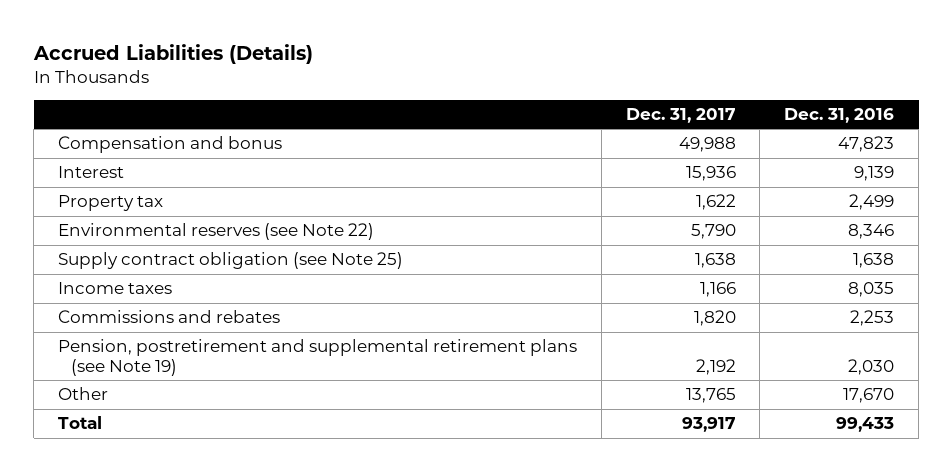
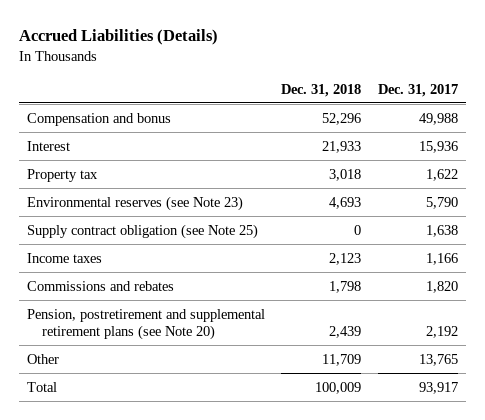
[784,108,895,124] Dec. 31, 2016 -> none
none -> [281,83,362,97] Dec. 31, 2018
[57,223,374,241] Environmental reserves (see Note 22) -> [27,195,244,211] Environmental reserves (see Note 23)
[57,339,577,377] Pension, postretirement and supplemental retirement plans (see Note 19) -> [27,308,266,341] Pension, postretirement and supplemental retirement plans (see Note 20)

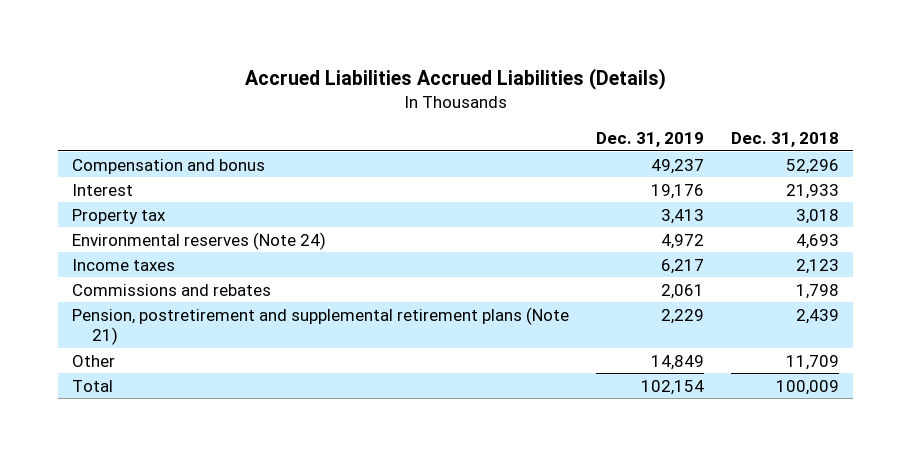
[18,29,218,46] Accrued Liabilities (Details) -> [244,67,666,90] Accrued Liabilities Accrued Liabilities (Details)
[377,83,458,97] Dec. 31, 2017 -> none
none -> [596,132,705,148] Dec. 31, 2019
[27,223,259,239] Supply contract obligation (see Note 25) -> none
[27,195,244,211] Environmental reserves (see Note 23) -> [71,231,326,250] Environmental reserves (Note 24)
[27,308,266,341] Pension, postretirement and supplemental retirement plans (see Note 20) -> [71,306,569,346] Pension, postretirement and supplemental retirement plans (Note 21)

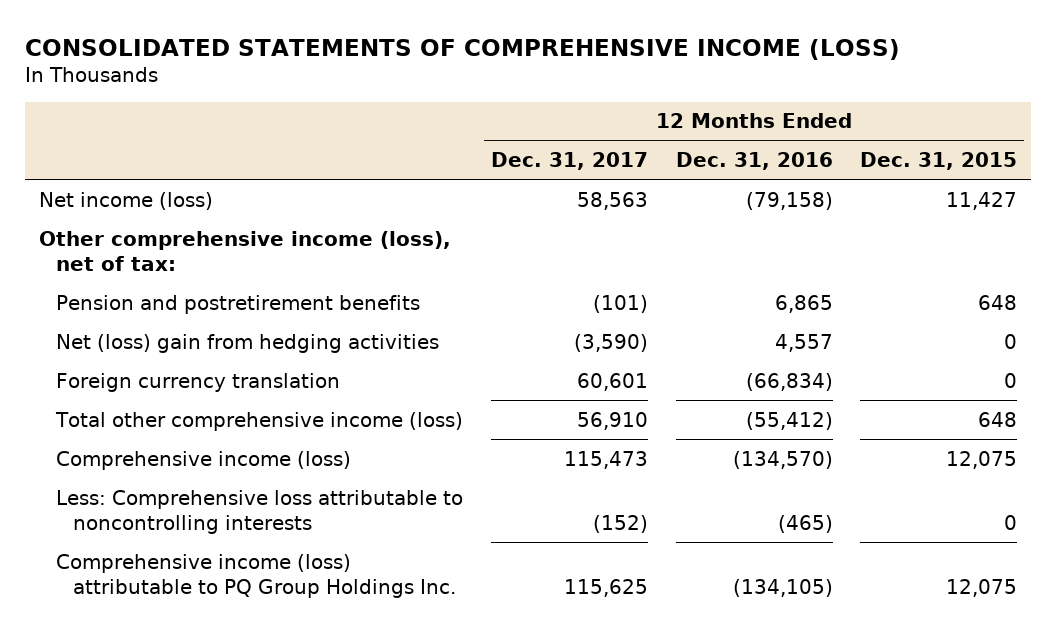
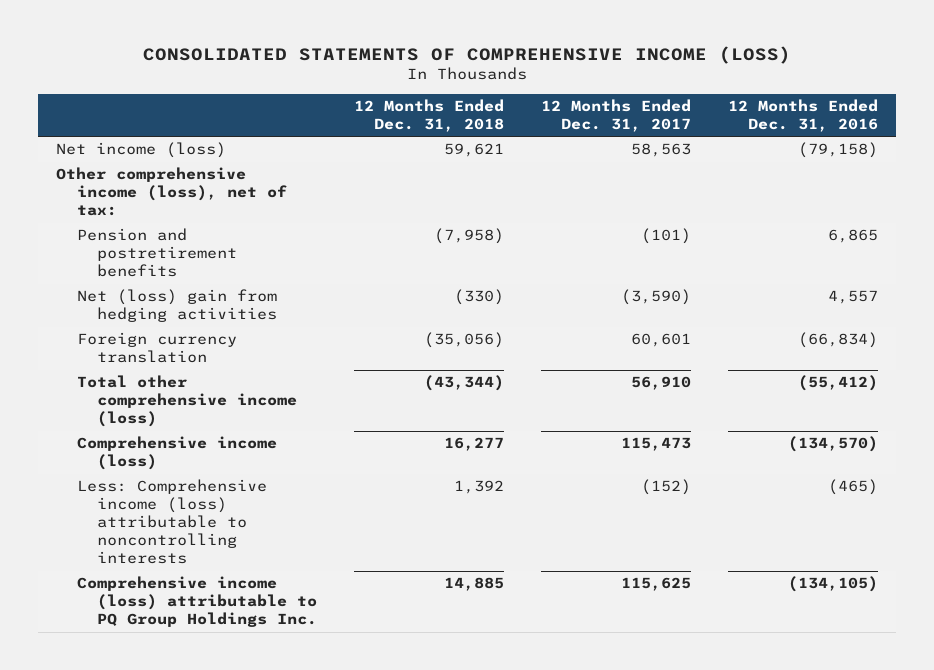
[860,152,1018,171] Dec. 31, 2015 -> none
none -> [354,99,505,133] 12 Months Ended Dec. 31, 2018
[56,489,464,534] Less: Comprehensive loss attributable to noncontrolling interests -> [76,479,267,565] Less: Comprehensive income (loss) attributable to noncontrolling interests

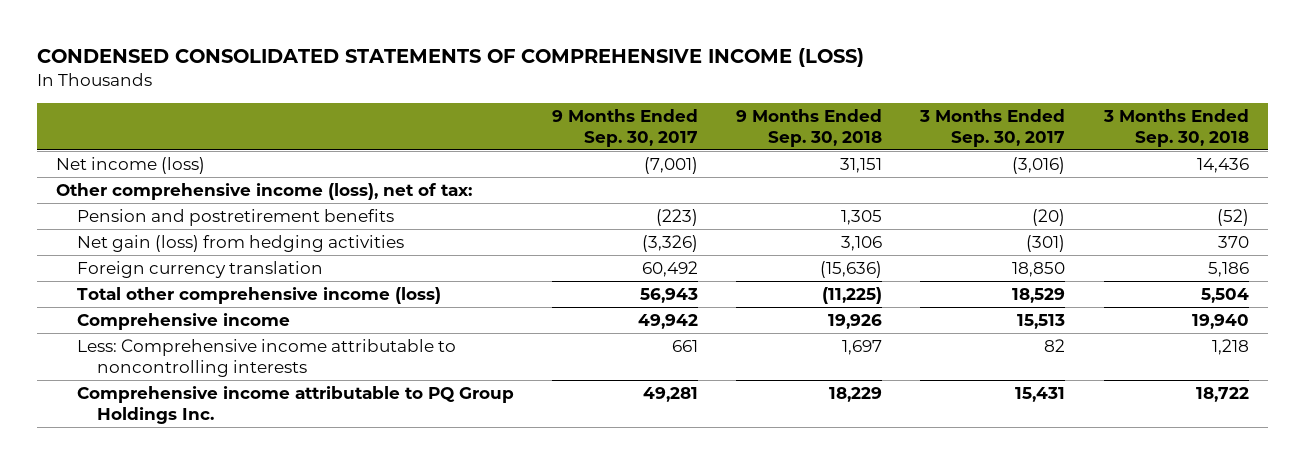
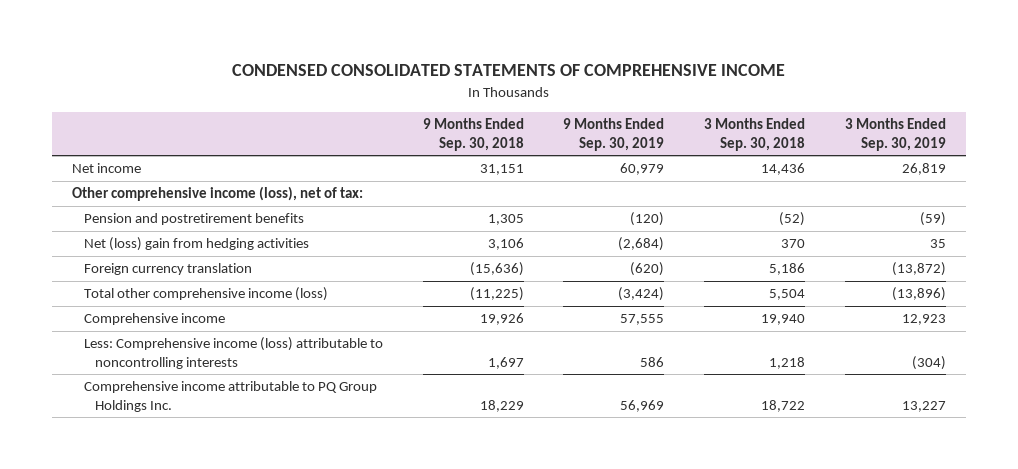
[36,48,864,68] CONDENSED CONSOLIDATED STATEMENTS OF COMPREHENSIVE INCOME (LOSS) -> [232,64,786,77] CONDENSED CONSOLIDATED STATEMENTS OF COMPREHENSIVE INCOME
[551,108,698,147] 9 Months Ended Sep. 30, 2017 -> none
[919,108,1066,147] 3 Months Ended Sep. 30, 2017 -> none
none -> [563,118,665,151] 9 Months Ended Sep. 30, 2019
none -> [844,118,946,151] 3 Months Ended Sep. 30, 2019
[56,156,206,174] Net income (loss) -> [72,163,142,174] Net income
[76,234,404,252] Net gain (loss) from hedging activities -> [83,237,309,252] Net (loss) gain from hedging activities
[76,338,456,377] Less: Comprehensive income attributable to noncontrolling interests -> [83,337,383,370] Less: Comprehensive income (loss) attributable to noncontrolling interests

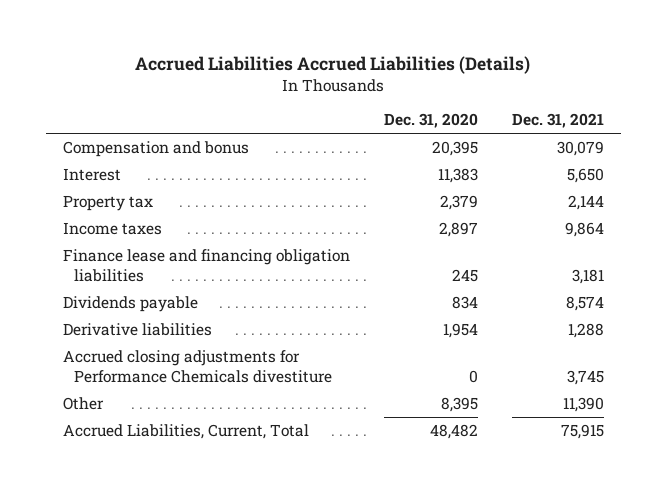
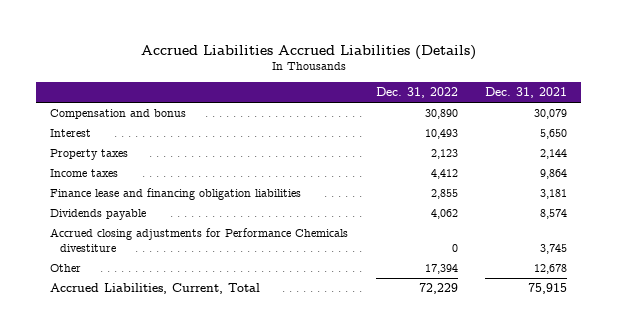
[383,113,478,129] Dec. 31, 2020 -> none
none -> [375,87,458,99] Dec. 31, 2022
[63,195,154,212] Property tax -> [50,149,129,161] Property taxes
[63,323,213,337] Derivative liabilities -> none
[562,397,604,413] 11,390 -> [533,264,567,275] 12,678

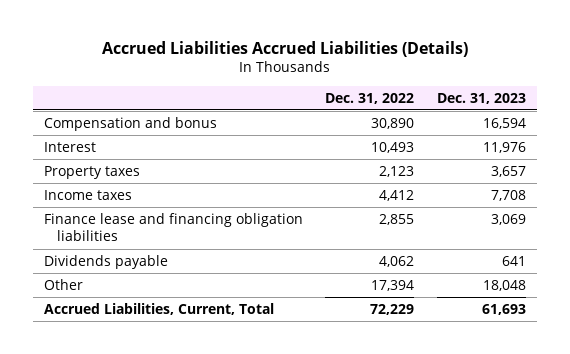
[484,87,567,99] Dec. 31, 2021 -> none
none -> [436,92,526,104] Dec. 31, 2023
[50,228,349,253] Accrued closing adjustments for Performance Chemicals divestiture -> none

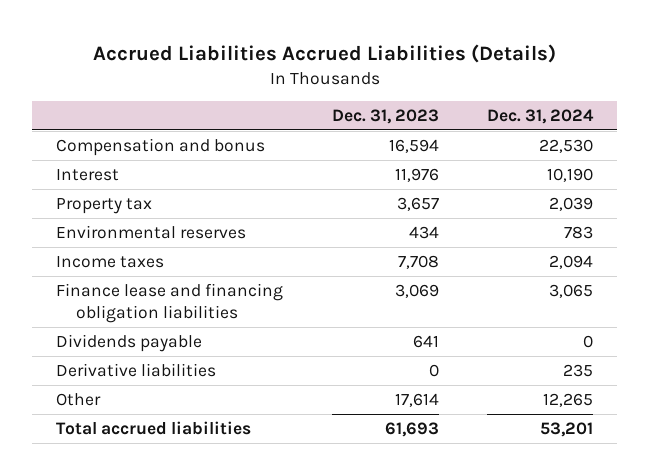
[325,92,415,104] Dec. 31, 2022 -> none
none -> [486,109,594,125] Dec. 31, 2024
[44,166,141,180] Property taxes -> [56,197,153,214] Property tax
none -> [56,224,247,239] Environmental reserves
none -> [56,362,217,377] Derivative liabilities
[482,280,526,292] 18,048 -> [394,392,439,407] 17,614
[44,303,275,316] Accrued Liabilities, Current, Total -> [56,420,252,435] Total accrued liabilities

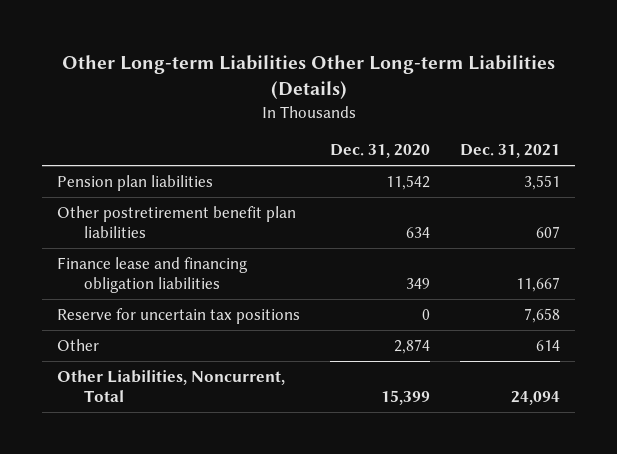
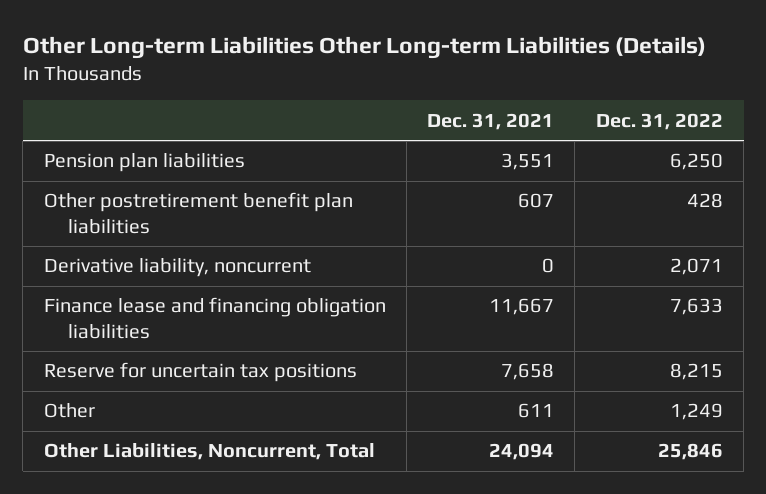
[330,144,431,159] Dec. 31, 2020 -> none
none -> [595,112,723,130] Dec. 31, 2022
none -> [43,258,311,278] Derivative liability, noncurrent
[536,339,561,351] 614 -> [518,403,555,419] 611

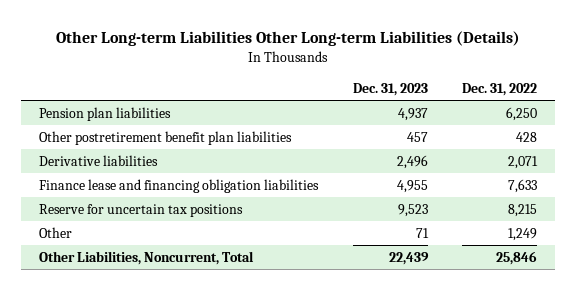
[427,112,555,130] Dec. 31, 2021 -> none
none -> [352,83,428,97] Dec. 31, 2023
[43,258,311,278] Derivative liability, noncurrent -> [38,154,158,166] Derivative liabilities

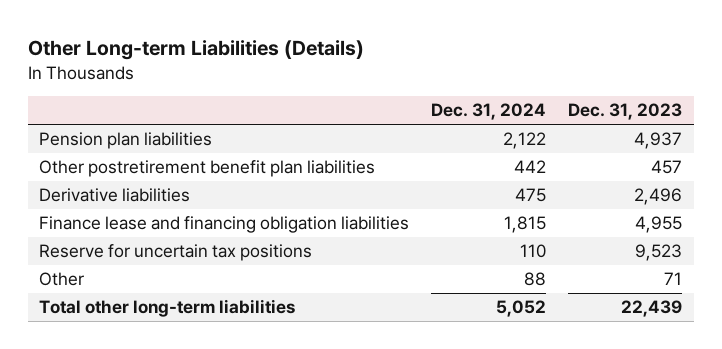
[56,31,521,47] Other Long-term Liabilities Other Long-term Liabilities (Details) -> [28,40,365,61] Other Long-term Liabilities (Details)
[462,83,538,97] Dec. 31, 2022 -> none
none -> [431,103,547,121] Dec. 31, 2024
[38,250,254,265] Other Liabilities, Noncurrent, Total -> [39,299,296,318] Total other long-term liabilities

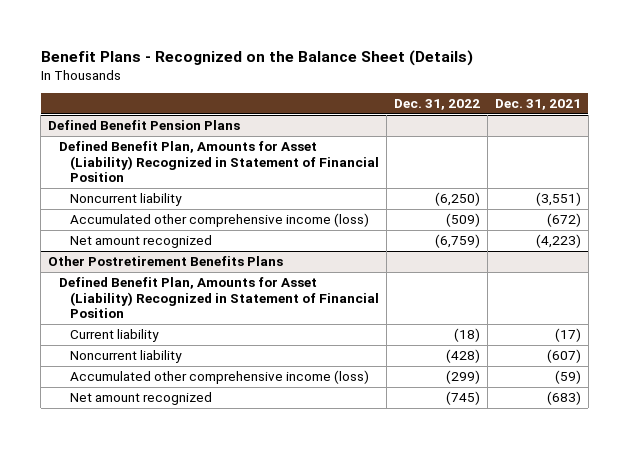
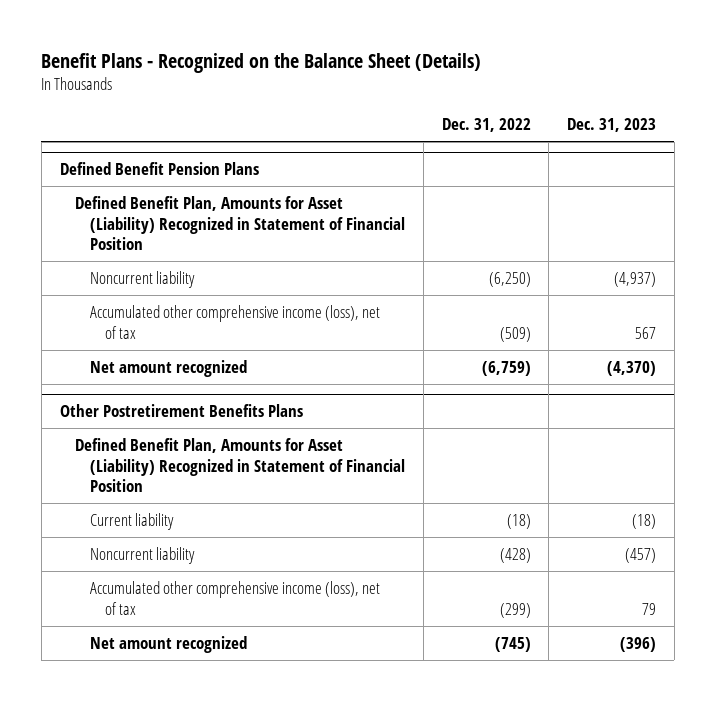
[494,99,581,111] Dec. 31, 2021 -> none
none -> [567,118,657,133] Dec. 31, 2023
[69,213,369,228] Accumulated other comprehensive income (loss) -> [90,305,381,339] Accumulated other comprehensive income (loss), net of tax
[69,370,369,385] Accumulated other comprehensive income (loss) -> [90,581,381,615] Accumulated other comprehensive income (loss), net of tax

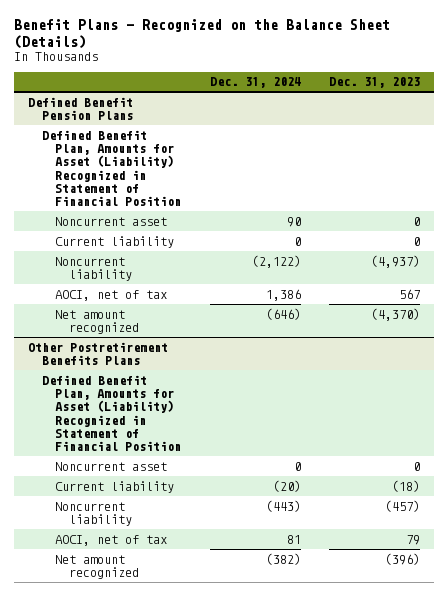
[441,118,531,133] Dec. 31, 2022 -> none
none -> [209,77,301,89] Dec. 31, 2024
none -> [55,216,168,226] Noncurrent asset
none -> [55,235,175,248] Current liability
[90,305,381,339] Accumulated other comprehensive income (loss), net of tax -> [55,289,168,301] AOCI, net of tax
none -> [55,461,168,471] Noncurrent asset
[90,581,381,615] Accumulated other comprehensive income (loss), net of tax -> [55,534,168,546] AOCI, net of tax

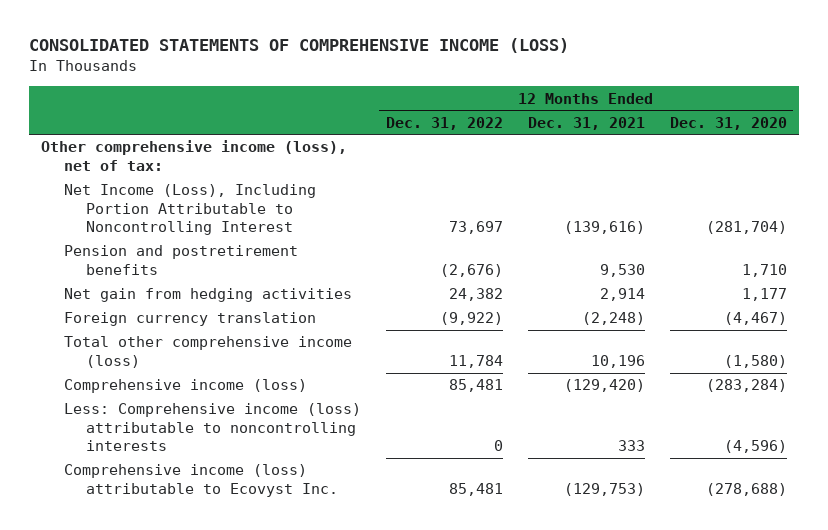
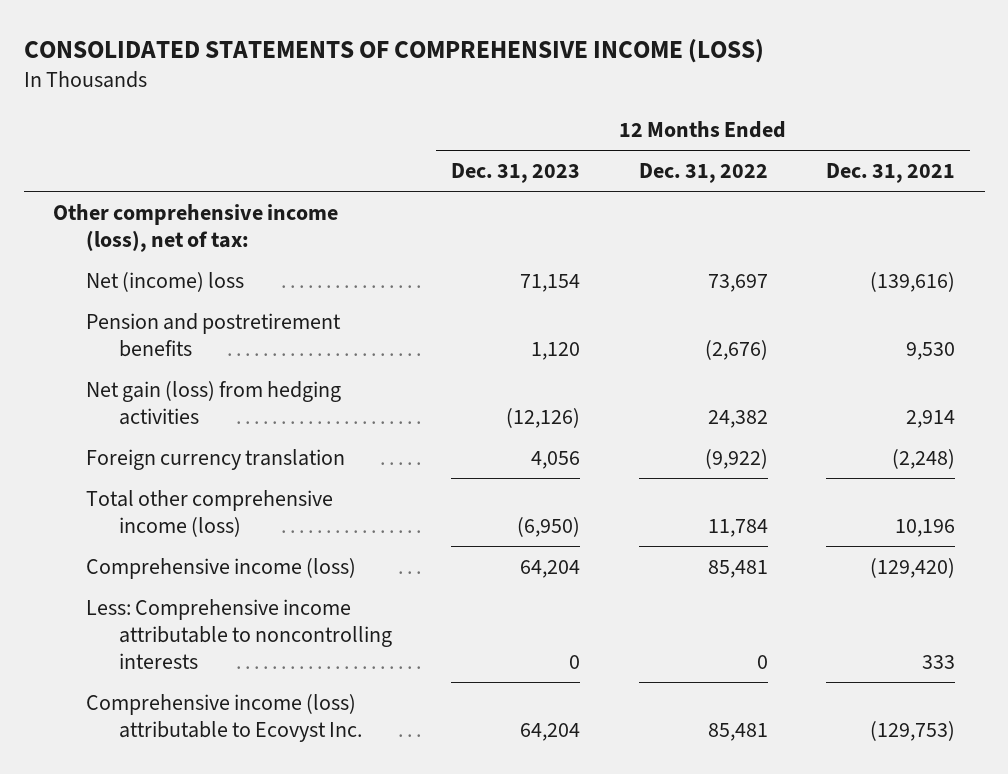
[669,116,787,130] Dec. 31, 2020 -> none
none -> [450,162,580,183] Dec. 31, 2023
[63,184,316,236] Net Income (Loss), Including Portion Attributable to Noncontrolling Interest -> [85,271,244,292] Net (income) loss
[63,288,352,303] Net gain from hedging activities -> [85,380,341,425] Net gain (loss) from hedging activities
[63,403,361,452] Less: Comprehensive income (loss) attributable to noncontrolling interests -> [85,598,392,669] Less: Comprehensive income attributable to noncontrolling interests

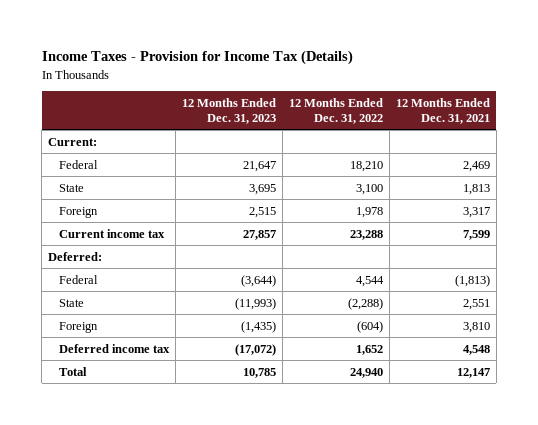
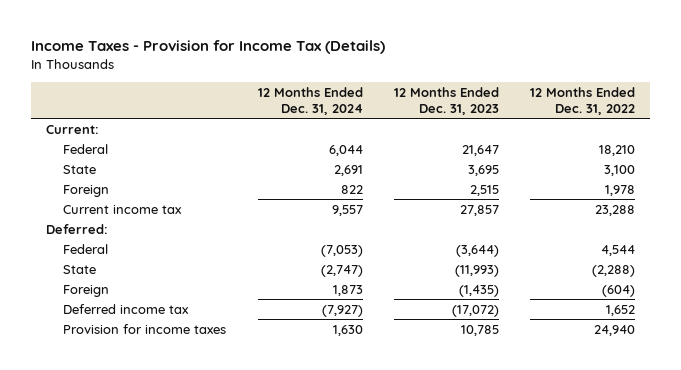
[395,97,490,124] 12 Months Ended Dec. 31, 2021 -> none
none -> [257,86,363,116] 12 Months Ended Dec. 31, 2024
[59,366,88,376] Total -> [63,323,227,334] Provision for income taxes

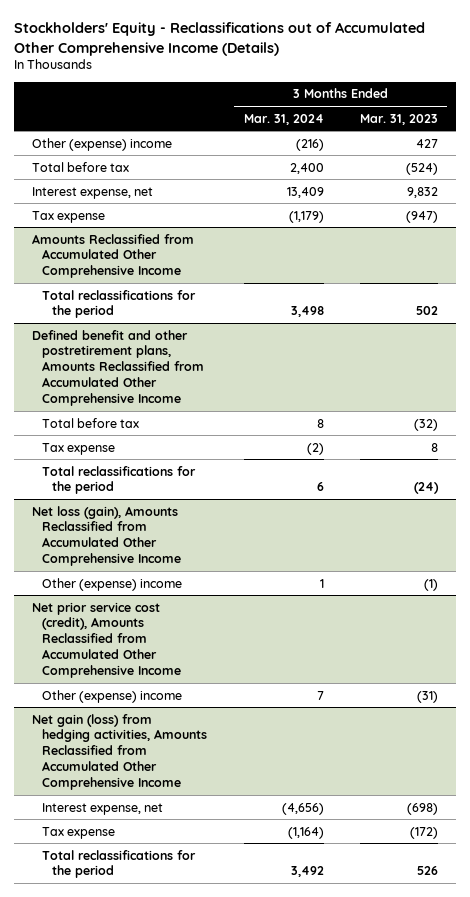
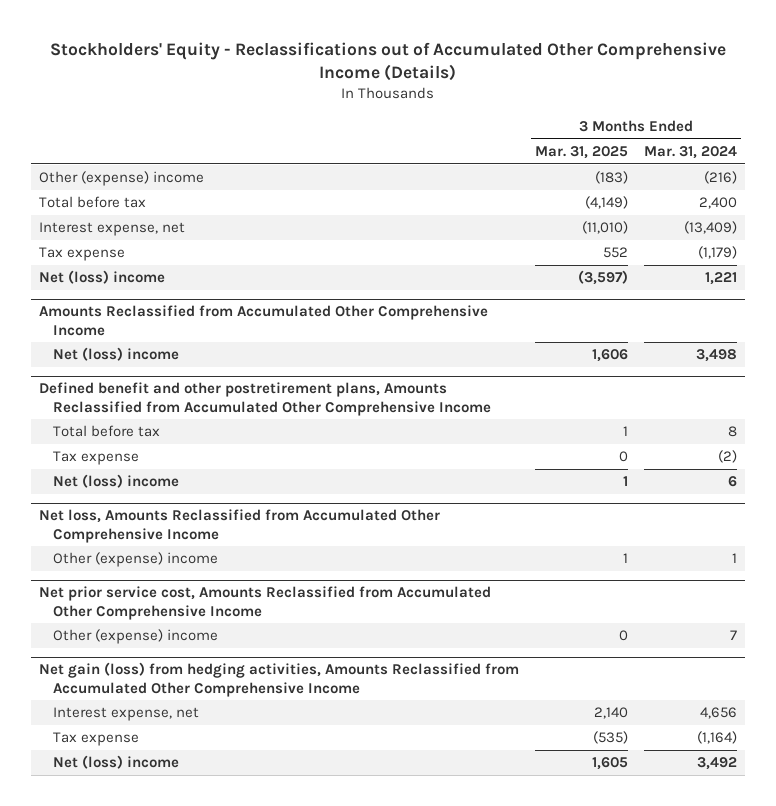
[359,113,438,125] Mar. 31, 2023 -> none
none -> [535,145,629,159] Mar. 31, 2025
[286,186,324,198] 13,409 -> [683,221,737,235] (13,409)
none -> [39,270,166,285] Net (loss) income
[42,289,197,319] Total reclassifications for the period -> [52,347,179,362] Net (loss) income
[42,465,197,495] Total reclassifications for the period -> none
none -> [52,474,179,489] Net (loss) income
[32,505,182,567] Net loss (gain), Amounts Reclassified from Accumulated Other Comprehensive Income -> [39,509,441,543] Net loss, Amounts Reclassified from Accumulated Other Comprehensive Income
[32,601,182,679] Net prior service cost (credit), Amounts Reclassified from Accumulated Other Comprehensive Income -> [39,586,492,620] Net prior service cost, Amounts Reclassified from Accumulated Other Comprehensive Income
[281,802,324,815] (4,656) -> [699,707,737,720] 4,656
[42,849,197,879] Total reclassifications for the period -> [52,755,179,770] Net (loss) income

